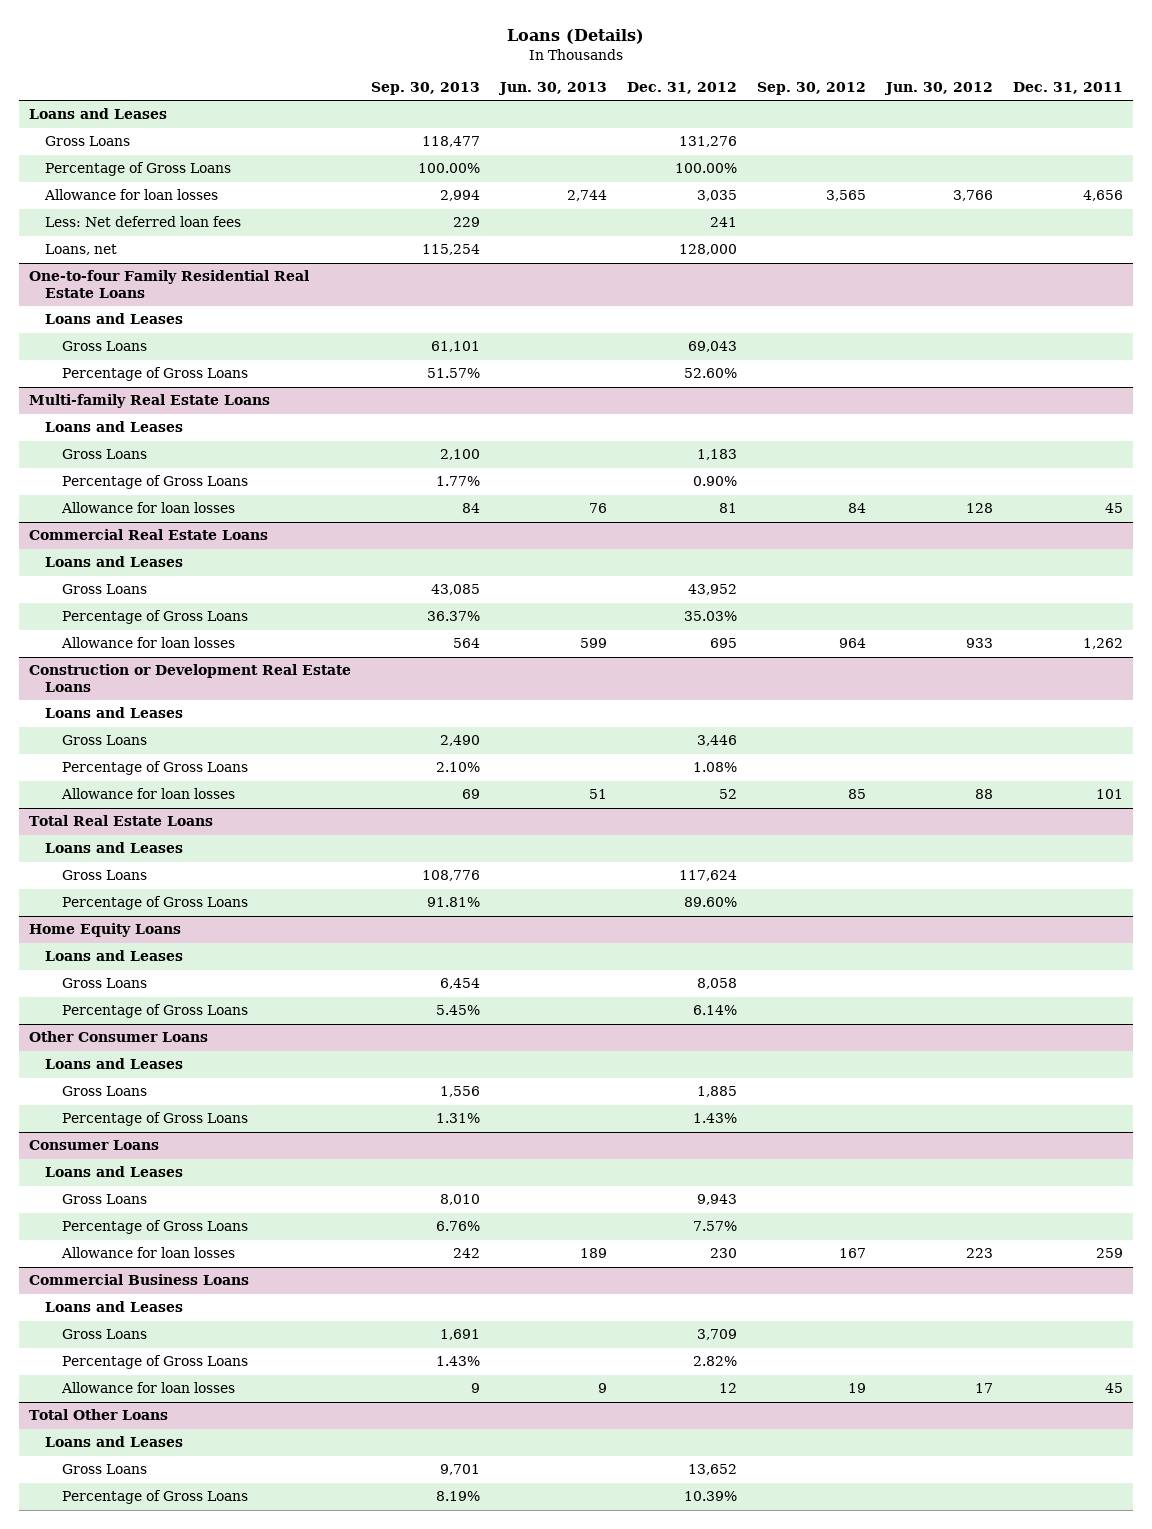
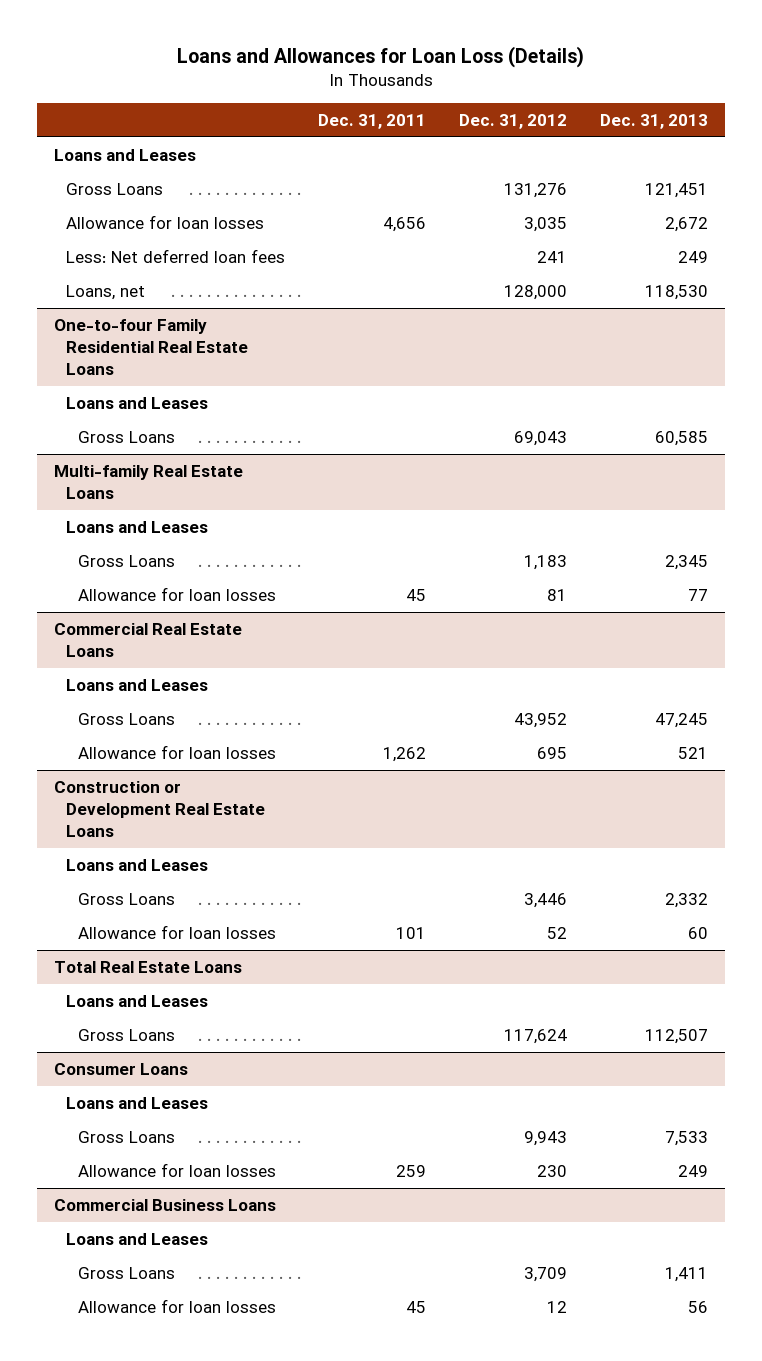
[506,28,644,44] Loans (Details) -> [176,46,584,69] Loans and Allowances for Loan Loss (Details)
[370,82,480,96] Sep. 30, 2013 -> none
[497,82,607,96] Jun. 30, 2013 -> none
[756,82,866,96] Sep. 30, 2012 -> none
[883,82,993,96] Jun. 30, 2012 -> none
none -> [600,113,709,129] Dec. 31, 2013
[45,162,232,177] Percentage of Gross Loans -> none
[61,367,248,382] Percentage of Gross Loans -> none
[61,475,248,490] Percentage of Gross Loans -> none
[61,610,248,625] Percentage of Gross Loans -> none
[61,761,248,776] Percentage of Gross Loans -> none
[61,896,248,911] Percentage of Gross Loans -> none
[28,923,181,938] Home Equity Loans -> none
[45,950,184,962] Loans and Leases -> none
[61,978,147,989] Gross Loans -> none
[61,1004,248,1019] Percentage of Gross Loans -> none
[28,1031,208,1043] Other Consumer Loans -> none
[45,1058,184,1070] Loans and Leases -> none
[61,1086,147,1097] Gross Loans -> none
[61,1112,248,1127] Percentage of Gross Loans -> none
[61,1220,248,1235] Percentage of Gross Loans -> none
[61,1355,248,1370] Percentage of Gross Loans -> none
[28,1409,168,1421] Total Other Loans -> none
[45,1436,184,1448] Loans and Leases -> none
[61,1464,147,1475] Gross Loans -> none
[61,1490,248,1505] Percentage of Gross Loans -> none

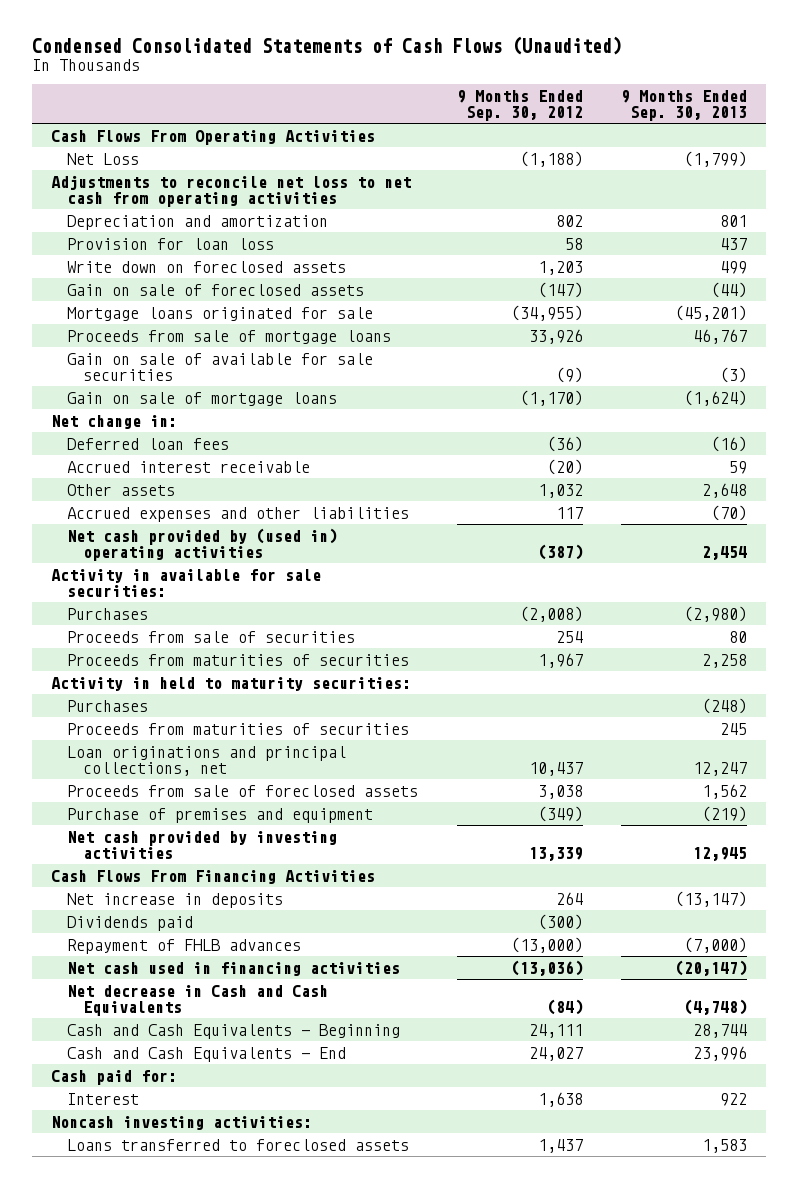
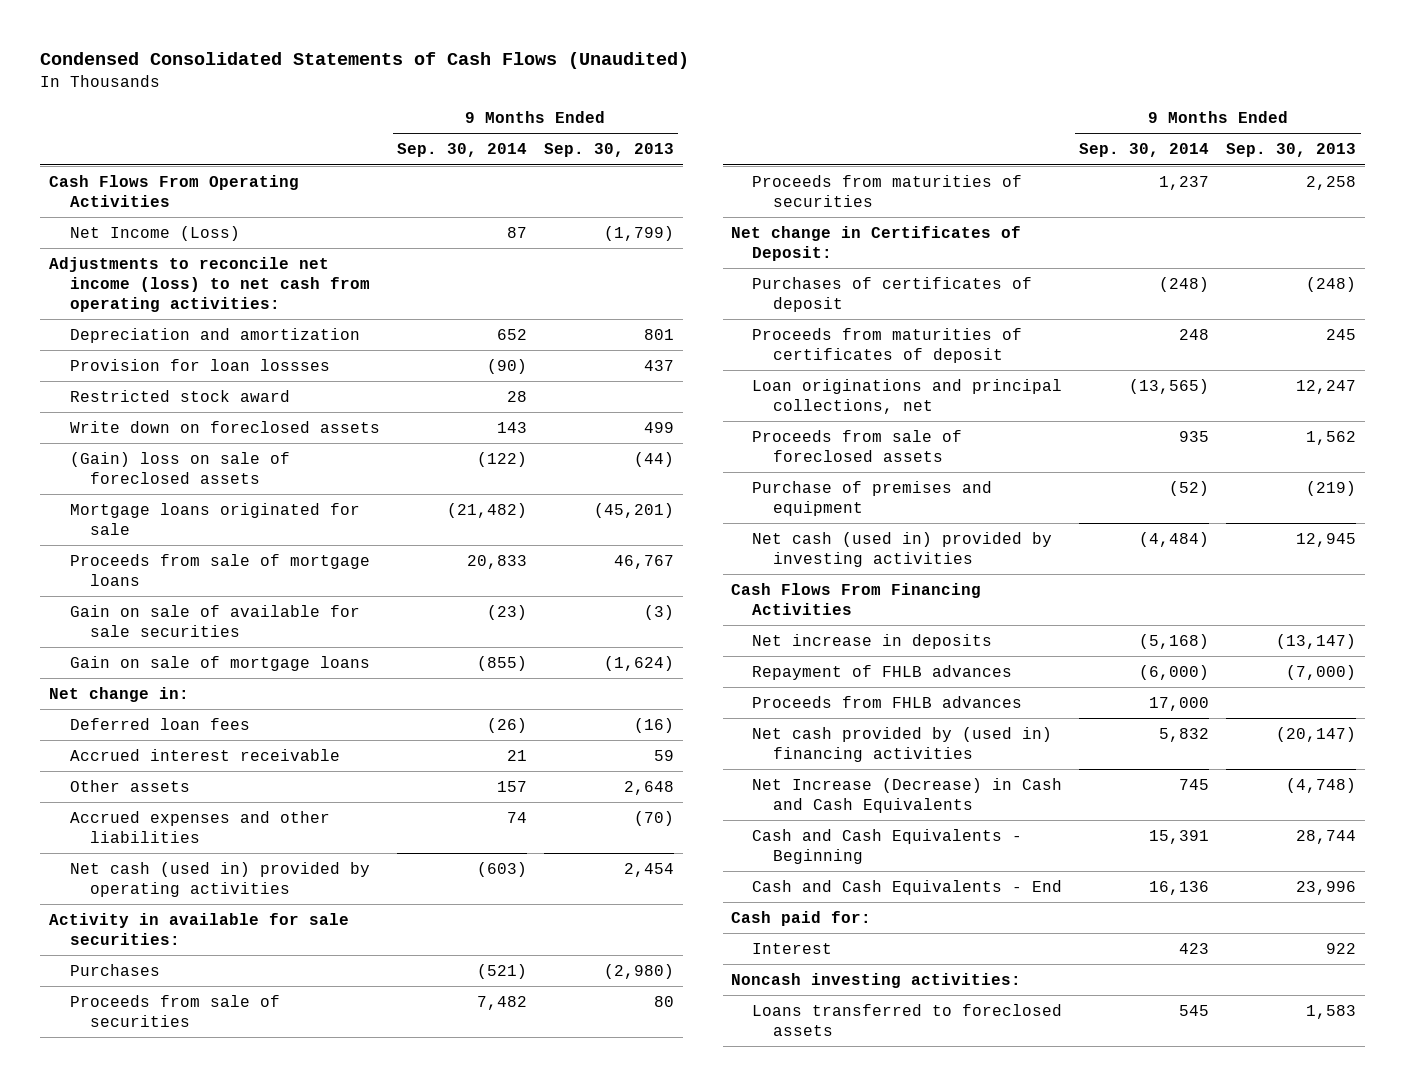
[456,89,583,121] 9 Months Ended Sep. 30, 2012 -> none
none -> [396,143,527,158] Sep. 30, 2014
[67,152,140,165] Net Loss -> [69,225,240,241] Net Income (Loss)
[51,174,412,207] Adjustments to reconcile net loss to net cash from operating activities -> [48,256,370,312] Adjustments to reconcile net income (loss) to net cash from operating activities:
[67,237,275,250] Provision for loan loss -> [69,358,330,371] Provision for loan lossses
none -> [69,389,290,402] Restricted stock award
[67,283,365,296] Gain on sale of foreclosed assets -> [69,451,290,484] (Gain) loss on sale of foreclosed assets
[67,527,338,561] Net cash provided by (used in) operating activities -> [69,861,370,897] Net cash (used in) provided by operating activities
[51,676,412,691] Activity in held to maturity securities: -> none
none -> [731,225,1022,261] Net change in Certificates of Deposit:
[67,699,149,712] Purchases -> [751,276,1032,312] Purchases of certificates of deposit
[67,722,410,735] Proceeds from maturities of securities -> [751,327,1022,363] Proceeds from maturities of certificates of deposit
[67,830,338,859] Net cash provided by investing activities -> [751,531,1052,567] Net cash (used in) provided by investing activities
[67,915,194,931] Dividends paid -> none
none -> [751,695,1022,708] Proceeds from FHLB advances
[67,961,401,976] Net cash used in financing activities -> [751,726,1052,762] Net cash provided by (used in) financing activities
[67,984,329,1016] Net decrease in Cash and Cash Equivalents -> [751,777,1062,813] Net Increase (Decrease) in Cash and Cash Equivalents

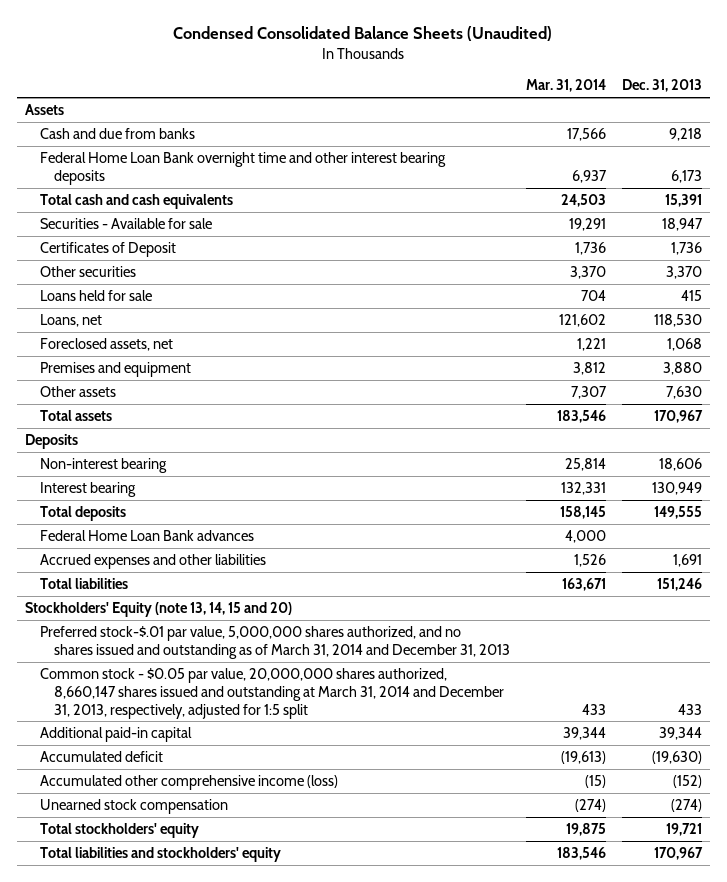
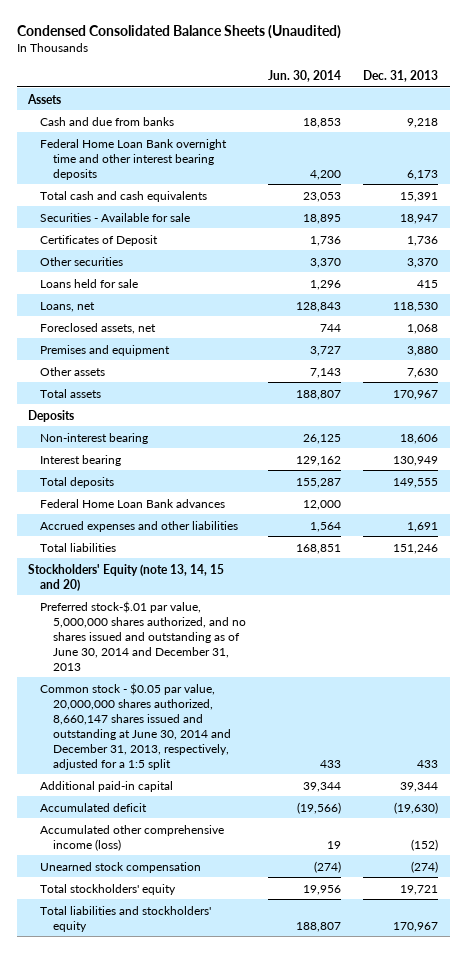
[526,79,607,93] Mar. 31, 2014 -> none
none -> [268,69,342,82] Jun. 30, 2014
[39,625,511,659] Preferred stock-$.01 par value, 5,000,000 shares authorized, and no shares issued and outstanding as of March 31, 2014 and December 31, 2013 -> [40,600,246,671] Preferred stock-$.01 par value, 5,000,000 shares authorized, and no shares issued and outstanding as of June 30, 2014 and December 31, 2013
[39,667,505,719] Common stock - $0.05 par value, 20,000,000 shares authorized, 8,660,147 shares issued and outstanding at March 31, 2014 and December 31, 2013, respectively, adjusted for 1:5 split -> [40,682,231,770] Common stock - $0.05 par value, 20,000,000 shares authorized, 8,660,147 shares issued and outstanding at June 30, 2014 and December 31, 2013, respectively, adjusted for a 1:5 split

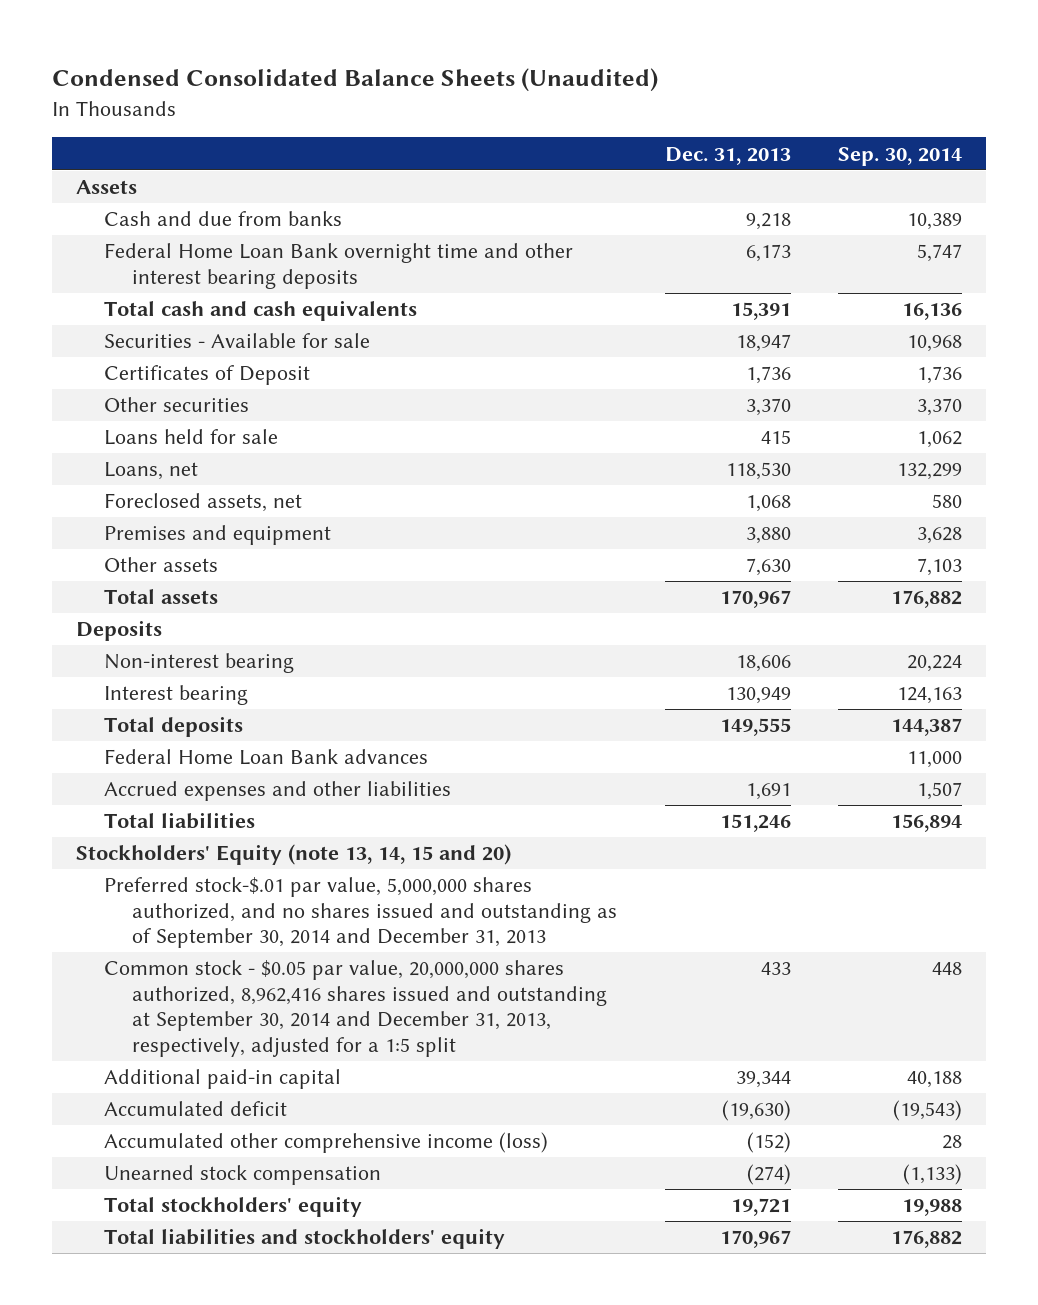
[268,69,342,82] Jun. 30, 2014 -> none
none -> [838,146,963,166] Sep. 30, 2014
[40,600,246,671] Preferred stock-$.01 par value, 5,000,000 shares authorized, and no shares issued and outstanding as of June 30, 2014 and December 31, 2013 -> [103,877,617,949] Preferred stock-$.01 par value, 5,000,000 shares authorized, and no shares issued and outstanding as of September 30, 2014 and December 31, 2013
[40,682,231,770] Common stock - $0.05 par value, 20,000,000 shares authorized, 8,660,147 shares issued and outstanding at June 30, 2014 and December 31, 2013, respectively, adjusted for a 1:5 split -> [103,960,607,1057] Common stock - $0.05 par value, 20,000,000 shares authorized, 8,962,416 shares issued and outstanding at September 30, 2014 and December 31, 2013, respectively, adjusted for a 1:5 split

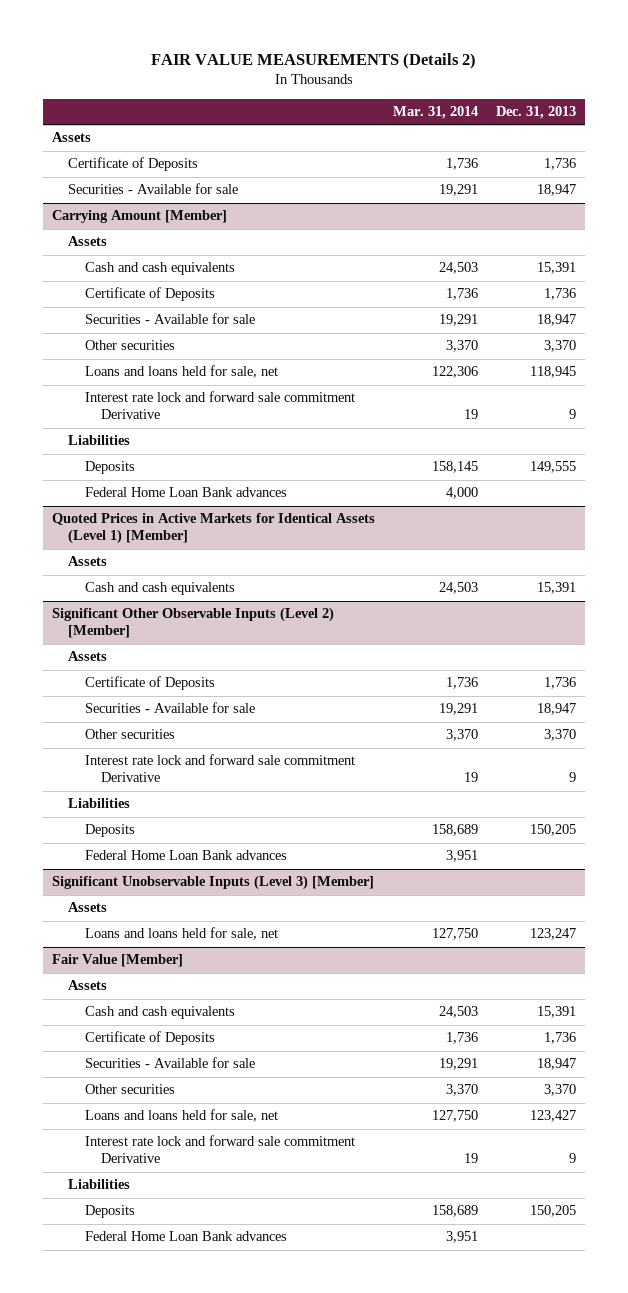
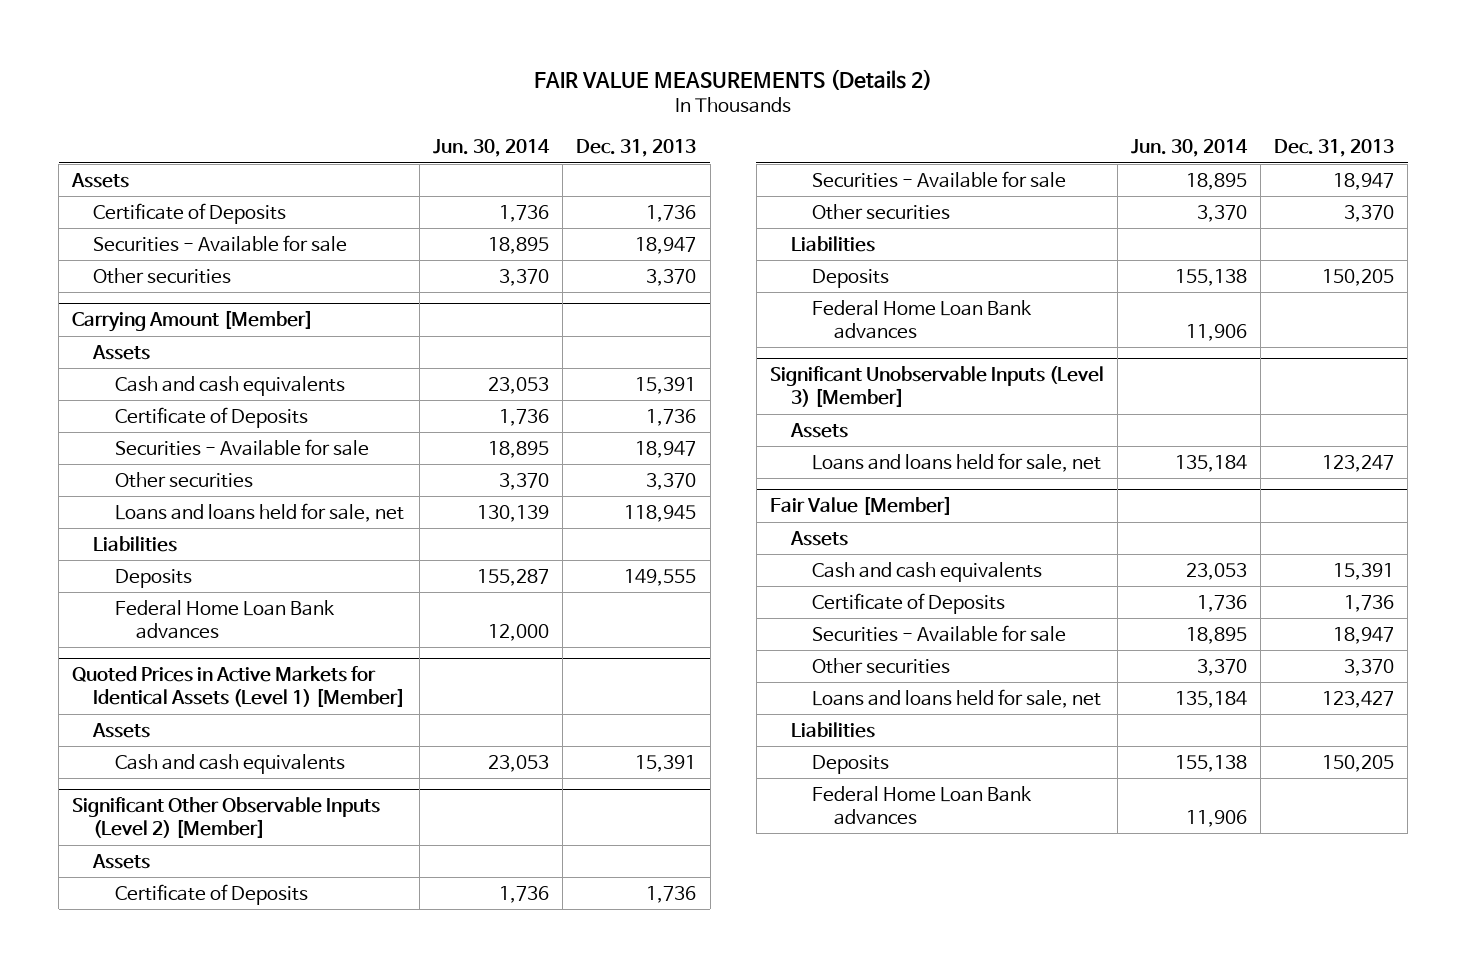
[392,106,478,120] Mar. 31, 2014 -> none
none -> [433,139,551,158] Jun. 30, 2014
none -> [93,267,232,284] Other securities
[84,391,355,420] Interest rate lock and forward sale commitment Derivative -> none
[84,754,355,783] Interest rate lock and forward sale commitment Derivative -> none
[84,1135,355,1164] Interest rate lock and forward sale commitment Derivative -> none

